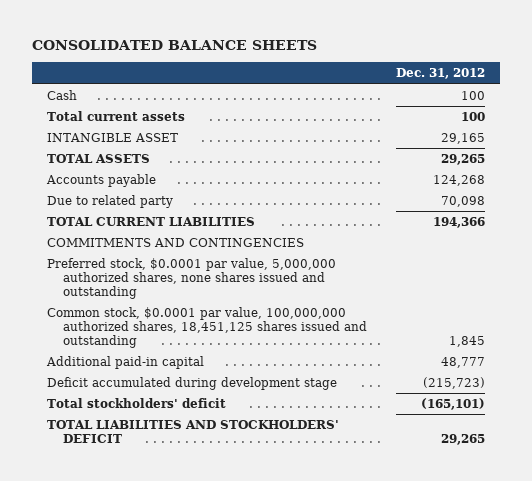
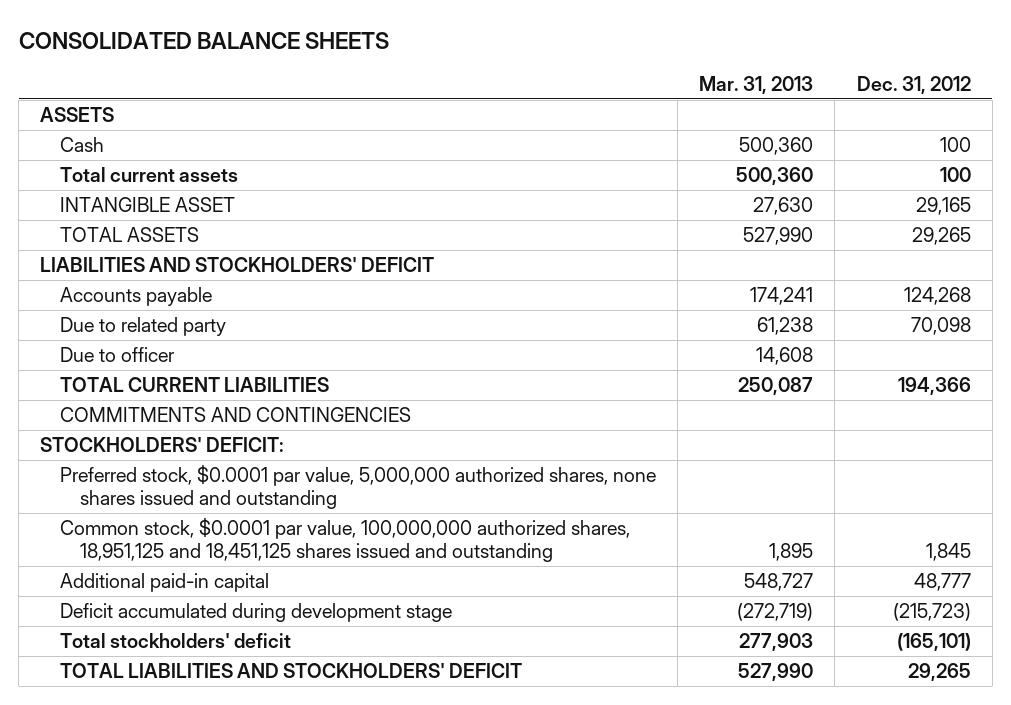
none -> [699,75,814,94] Mar. 31, 2013
none -> [40,107,115,123] ASSETS
none -> [40,257,435,273] LIABILITIES AND STOCKHOLDERS' DEFICIT
none -> [60,347,175,363] Due to officer
none -> [40,437,285,453] STOCKHOLDERS' DEFICIT:
[47,306,367,348] Common stock, $0.0001 par value, 100,000,000 authorized shares, 18,451,125 shares issued and outstanding -> [60,518,631,563] Common stock, $0.0001 par value, 100,000,000 authorized shares, 18,951,125 and 18,451,125 shares issued and outstanding

